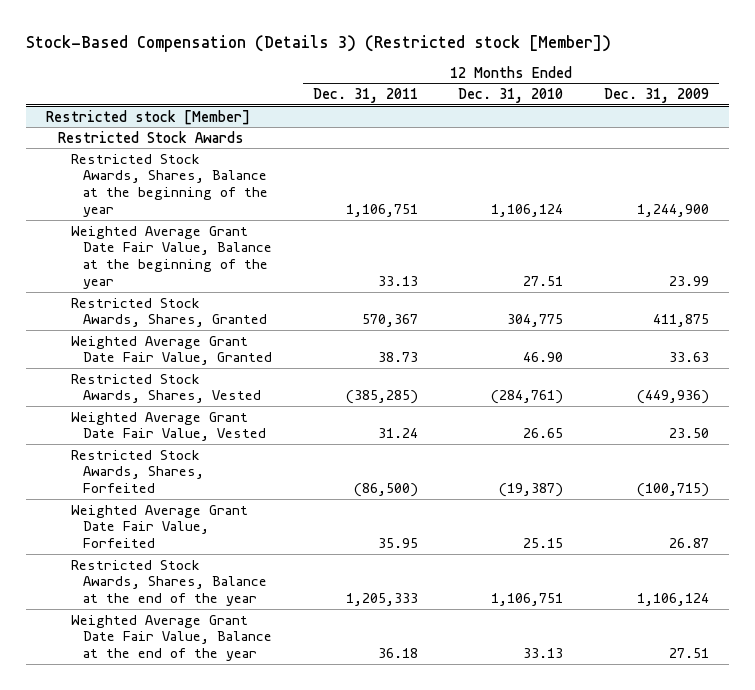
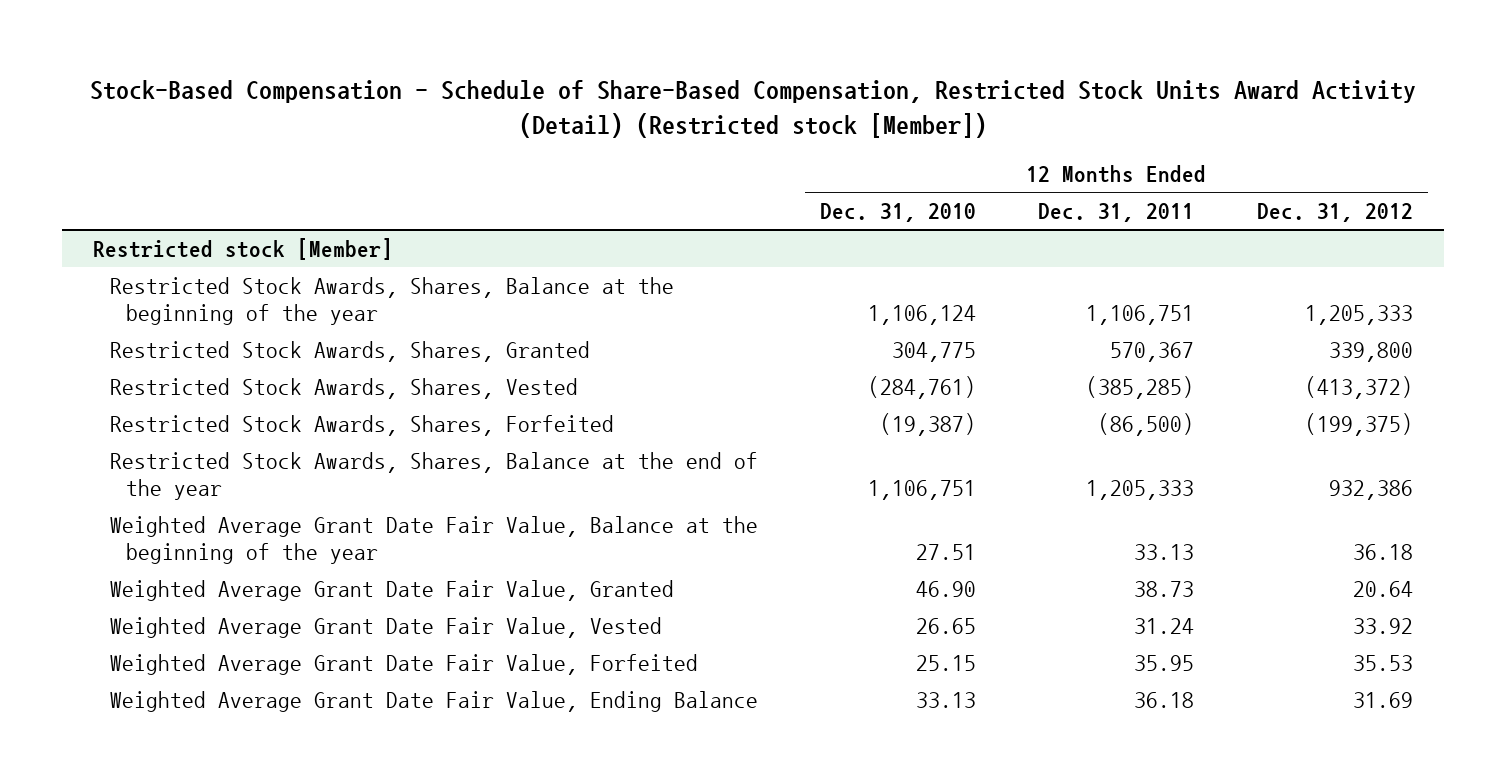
[25,35,611,53] Stock-Based Compensation (Details 3) (Restricted stock [Member]) -> [90,79,1417,139] Stock-Based Compensation - Schedule of Share-Based Compensation, Restricted Stock Units Award Activity (Detail) (Restricted stock [Member])
[603,88,709,104] Dec. 31, 2009 -> none
none -> [1256,203,1413,223] Dec. 31, 2012
[58,130,245,143] Restricted Stock Awards -> none
[70,225,273,290] Weighted Average Grant Date Fair Value, Balance at the beginning of the year -> [109,515,758,565] Weighted Average Grant Date Fair Value, Balance at the beginning of the year
[70,335,273,366] Weighted Average Grant Date Fair Value, Granted -> [109,579,674,601] Weighted Average Grant Date Fair Value, Granted
[70,411,267,442] Weighted Average Grant Date Fair Value, Vested -> [109,616,662,638] Weighted Average Grant Date Fair Value, Vested
[70,504,248,549] Weighted Average Grant Date Fair Value, Forfeited -> [109,653,698,675] Weighted Average Grant Date Fair Value, Forfeited
[70,614,273,662] Weighted Average Grant Date Fair Value, Balance at the end of the year -> [109,690,758,712] Weighted Average Grant Date Fair Value, Ending Balance

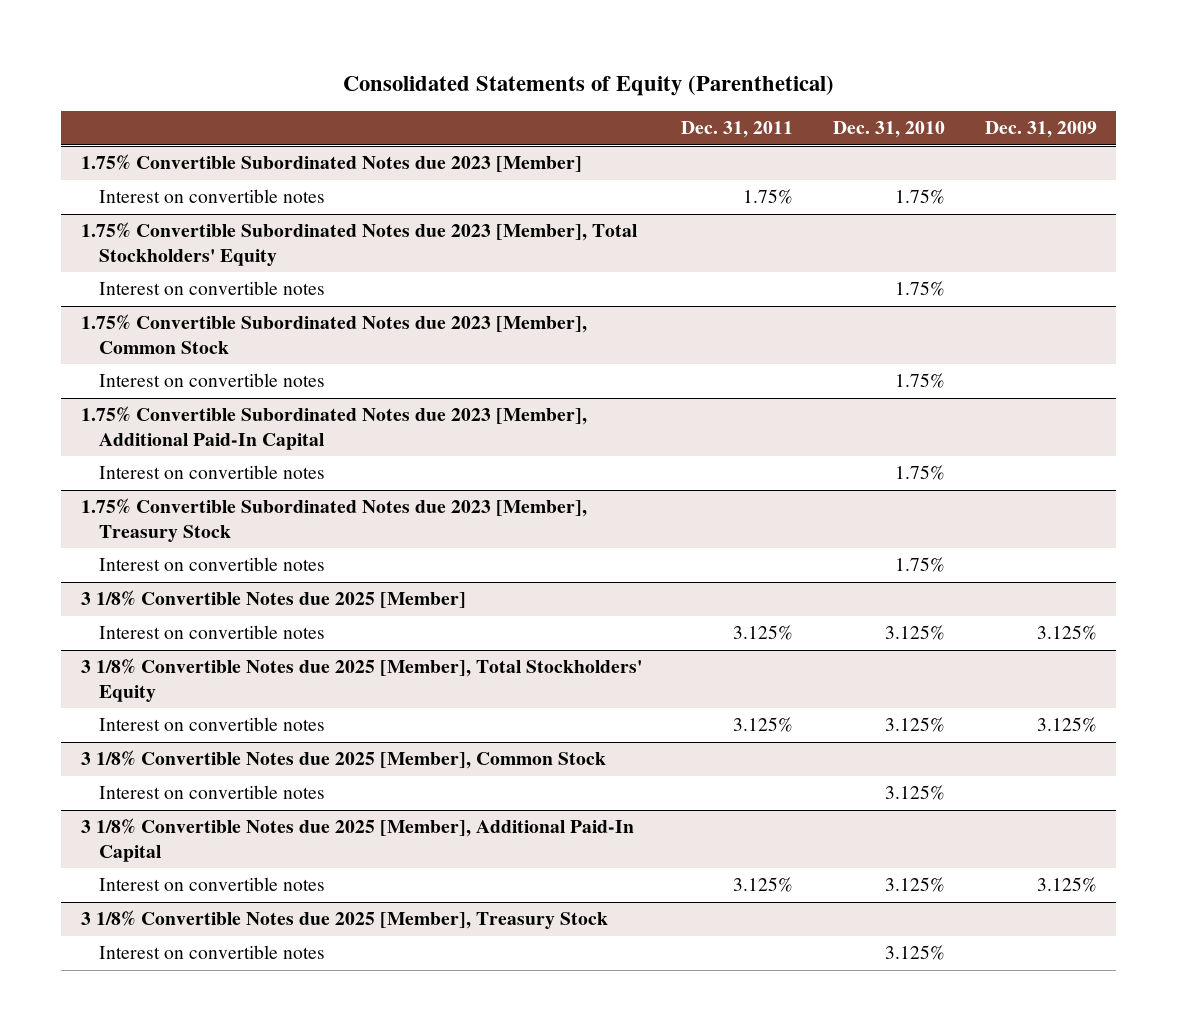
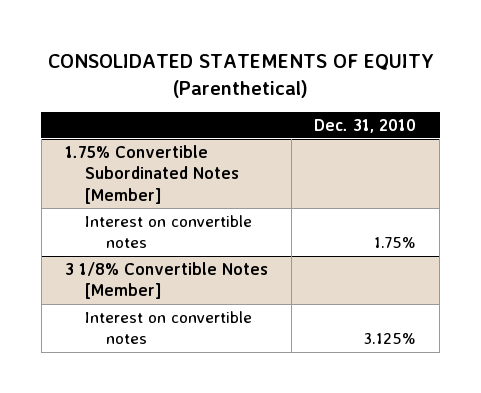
[342,75,834,97] Consolidated Statements of Equity (Parenthetical) -> [47,53,434,98] CONSOLIDATED STATEMENTS OF EQUITY (Parenthetical)
[681,121,794,139] Dec. 31, 2011 -> none
[984,121,1097,139] Dec. 31, 2009 -> none
[99,189,326,204] Interest on convertible notes -> none
[80,222,637,266] 1.75% Convertible Subordinated Notes due 2023 [Member], Total Stockholders' Equity -> none
[99,281,326,296] Interest on convertible notes -> none
[80,314,587,354] 1.75% Convertible Subordinated Notes due 2023 [Member], Common Stock -> none
[99,373,326,388] Interest on convertible notes -> none
[80,406,587,450] 1.75% Convertible Subordinated Notes due 2023 [Member], Additional Paid-In Capital -> none
[99,465,326,480] Interest on convertible notes -> none
[80,498,587,542] 1.75% Convertible Subordinated Notes due 2023 [Member], Treasury Stock -> none
[80,154,582,173] 1.75% Convertible Subordinated Notes due 2023 [Member] -> [64,144,240,204] 1.75% Convertible Subordinated Notes [Member]
[99,625,326,640] Interest on convertible notes -> none
[80,658,642,702] 3 1/8% Convertible Notes due 2025 [Member], Total Stockholders' Equity -> none
[99,717,326,732] Interest on convertible notes -> none
[80,750,606,770] 3 1/8% Convertible Notes due 2025 [Member], Common Stock -> none
[99,785,326,800] Interest on convertible notes -> none
[80,818,634,862] 3 1/8% Convertible Notes due 2025 [Member], Additional Paid-In Capital -> none
[99,877,326,892] Interest on convertible notes -> none
[80,910,608,930] 3 1/8% Convertible Notes due 2025 [Member], Treasury Stock -> none
[80,590,466,609] 3 1/8% Convertible Notes due 2025 [Member] -> [64,261,268,300] 3 1/8% Convertible Notes [Member]

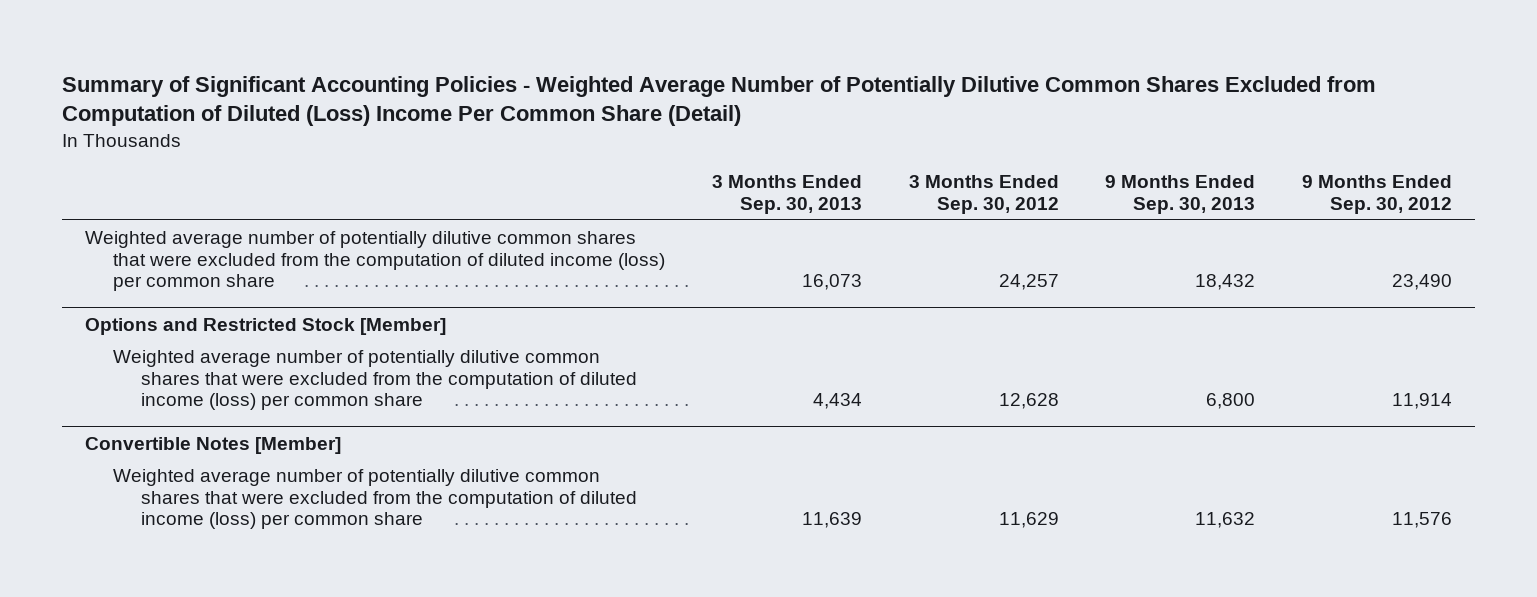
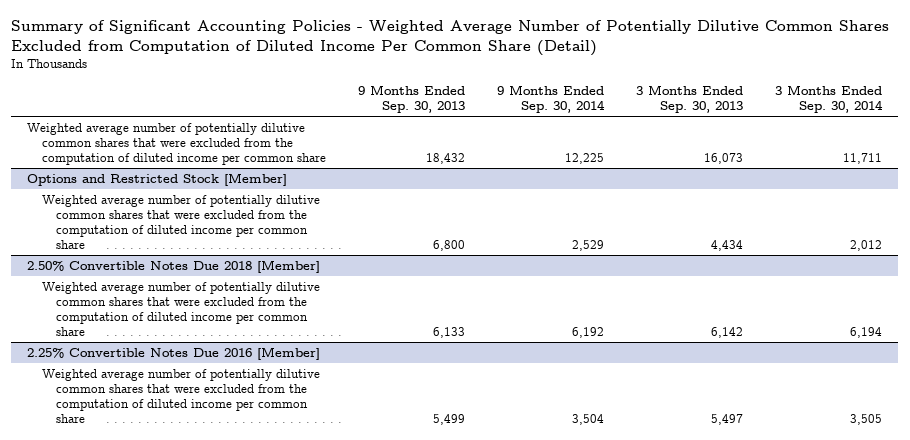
[62,75,1377,127] Summary of Significant Accounting Policies - Weighted Average Number of Potentially Dilutive Common Shares Excluded from Computation of Diluted (Loss) Income Per Common Share (Detail) -> [11,19,890,56] Summary of Significant Accounting Policies - Weighted Average Number of Potentially Dilutive Common Shares Excluded from Computation of Diluted Income Per Common Share (Detail)
[908,175,1059,215] 3 Months Ended Sep. 30, 2012 -> none
[1301,175,1452,215] 9 Months Ended Sep. 30, 2012 -> none
none -> [497,85,606,114] 9 Months Ended Sep. 30, 2014
none -> [775,85,884,114] 3 Months Ended Sep. 30, 2014
[85,230,666,292] Weighted average number of potentially dilutive common shares that were excluded from the computation of diluted income (loss) per common share -> [27,122,326,165] Weighted average number of potentially dilutive common shares that were excluded from the computation of diluted income per common share
[85,436,342,454] Convertible Notes [Member] -> none
[113,349,638,411] Weighted average number of potentially dilutive common shares that were excluded from the computation of diluted income (loss) per common share -> [41,194,320,249] Weighted average number of potentially dilutive common shares that were excluded from the computation of diluted income per common share
none -> [27,259,321,273] 2.50% Convertible Notes Due 2018 [Member]
[113,468,638,530] Weighted average number of potentially dilutive common shares that were excluded from the computation of diluted income (loss) per common share -> [41,281,320,336] Weighted average number of potentially dilutive common shares that were excluded from the computation of diluted income per common share
[802,512,863,529] 11,639 -> [711,326,744,338] 6,142
[1195,512,1256,529] 11,632 -> [432,326,465,338] 6,133
none -> [27,346,321,360] 2.25% Convertible Notes Due 2016 [Member]
none -> [41,368,320,423] Weighted average number of potentially dilutive common shares that were excluded from the computation of diluted income per common share

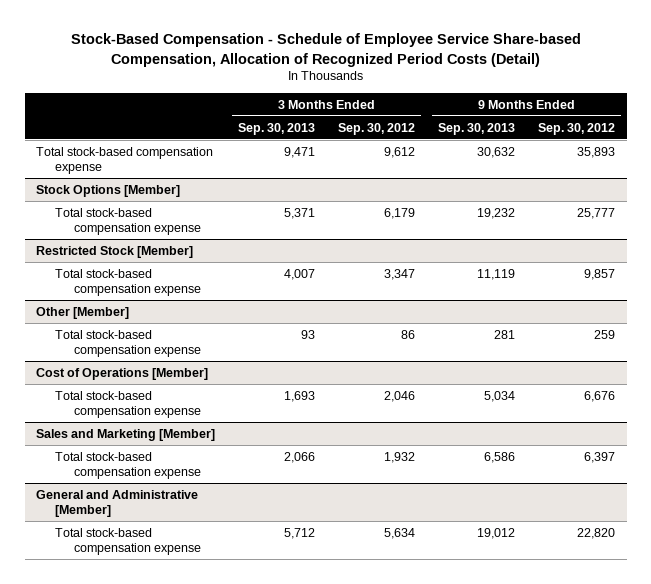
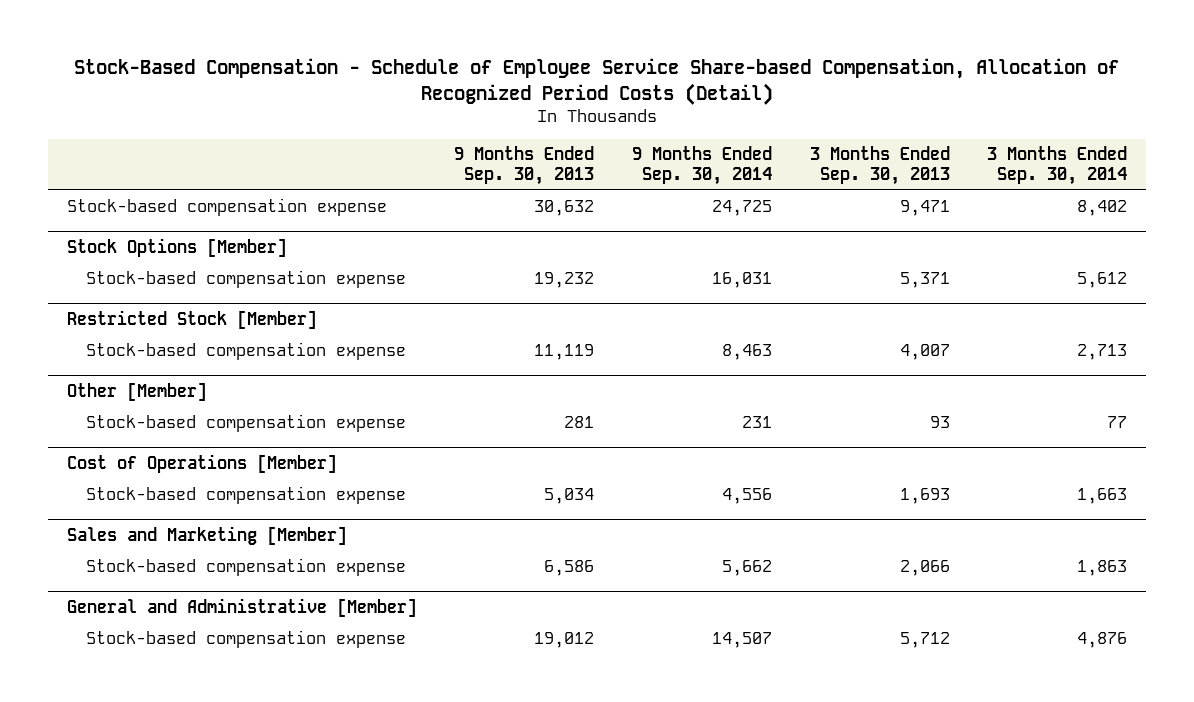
[338,122,416,135] Sep. 30, 2012 -> none
[538,122,616,135] Sep. 30, 2012 -> none
none -> [632,146,773,185] 9 Months Ended Sep. 30, 2014
none -> [987,146,1128,185] 3 Months Ended Sep. 30, 2014
[36,146,214,175] Total stock-based compensation expense -> [66,198,387,217] Stock-based compensation expense
[55,207,202,236] Total stock-based compensation expense -> [85,270,406,289] Stock-based compensation expense
[55,268,202,297] Total stock-based compensation expense -> [85,342,406,361] Stock-based compensation expense
[55,329,202,358] Total stock-based compensation expense -> [85,414,406,433] Stock-based compensation expense
[55,390,202,419] Total stock-based compensation expense -> [85,486,406,505] Stock-based compensation expense
[55,451,202,480] Total stock-based compensation expense -> [85,558,406,577] Stock-based compensation expense
[55,527,202,556] Total stock-based compensation expense -> [85,630,406,649] Stock-based compensation expense

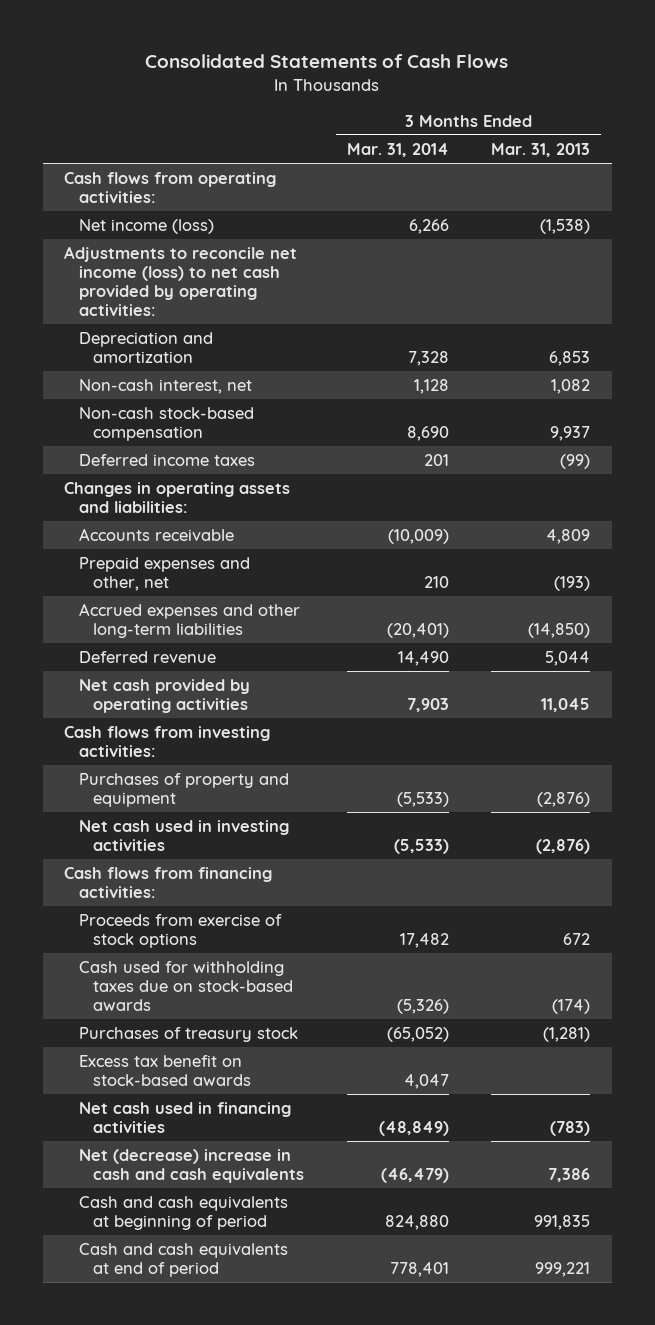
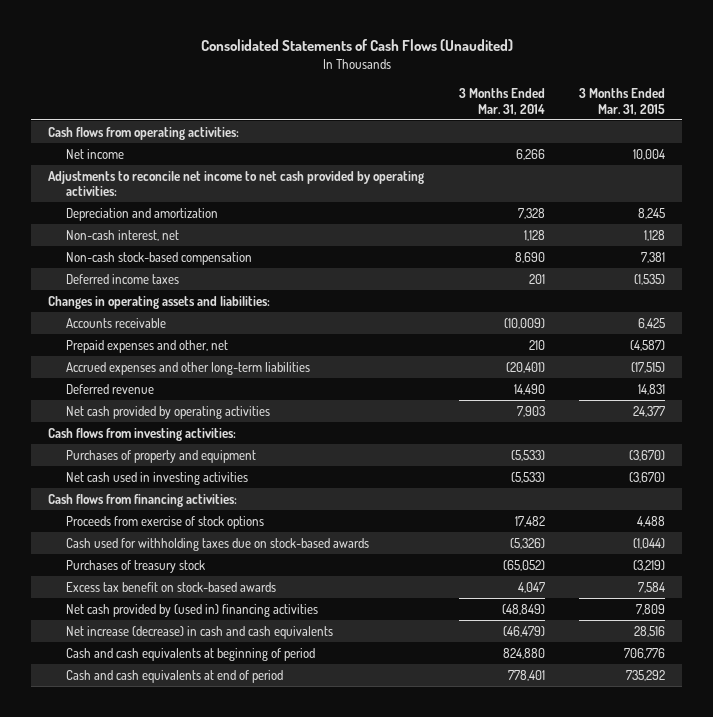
[145,54,509,69] Consolidated Statements of Cash Flows -> [200,39,513,52] Consolidated Statements of Cash Flows (Unaudited)
[491,142,591,157] Mar. 31, 2013 -> none
none -> [579,88,666,115] 3 Months Ended Mar. 31, 2015
[78,218,214,234] Net income (loss) -> [66,148,125,159] Net income
[64,245,298,316] Adjustments to reconcile net income (loss) to net cash provided by operating activities: -> [48,170,425,197] Adjustments to reconcile net income to net cash provided by operating activities:
[78,1101,291,1133] Net cash used in financing activities -> [66,603,319,617] Net cash provided by (used in) financing activities
[78,1148,305,1183] Net (decrease) increase in cash and cash equivalents -> [66,625,334,639] Net increase (decrease) in cash and cash equivalents

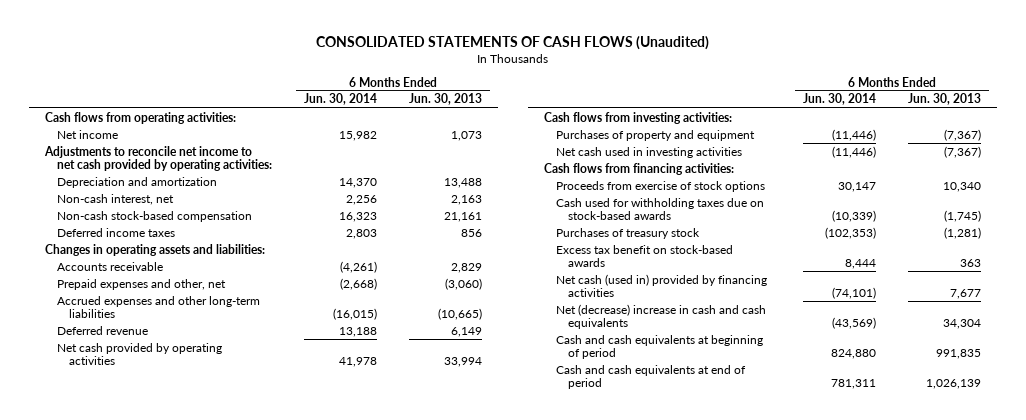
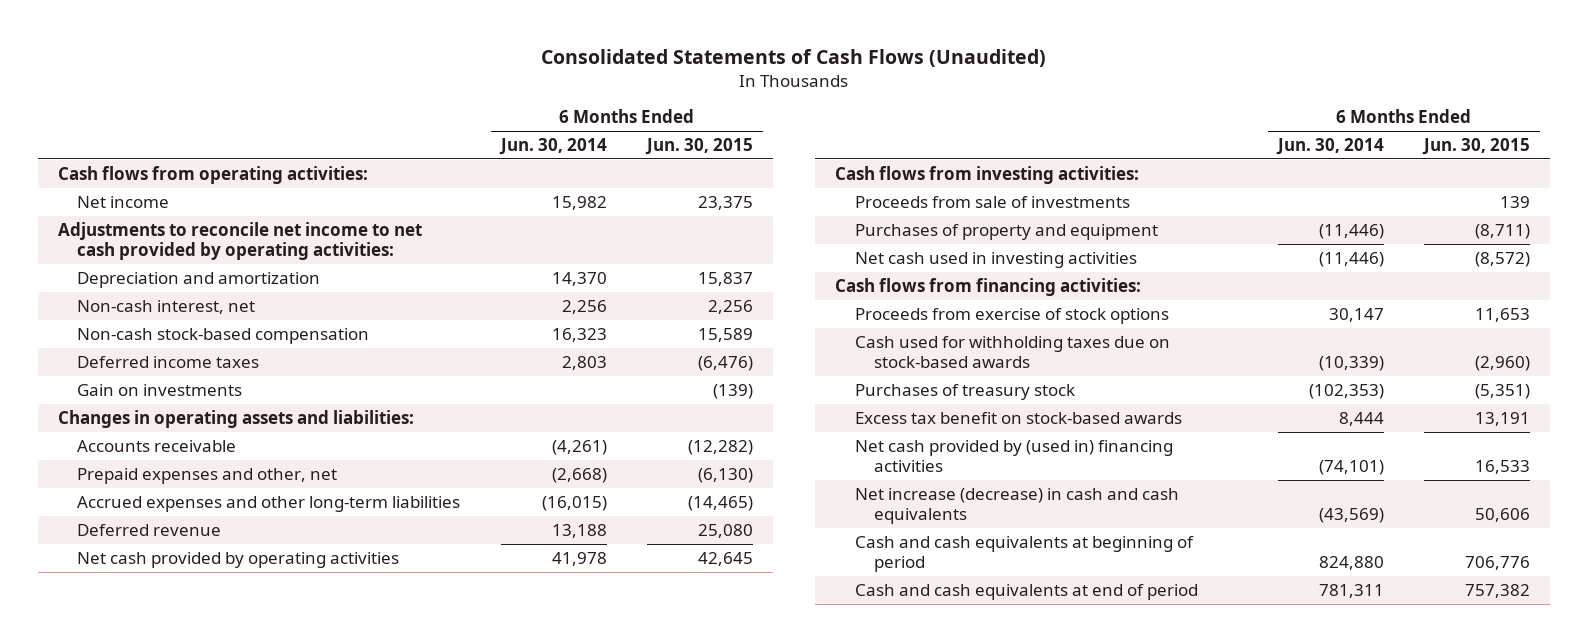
[315,35,709,50] CONSOLIDATED STATEMENTS OF CASH FLOWS (Unaudited) -> [541,49,1047,68] Consolidated Statements of Cash Flows (Unaudited)
[409,93,483,106] Jun. 30, 2013 -> none
none -> [644,138,753,156] Jun. 30, 2015
none -> [77,383,243,396] Gain on investments
none -> [854,195,1130,208] Proceeds from sale of investments
[555,273,767,298] Net cash (used in) provided by financing activities -> [854,439,1173,472] Net cash provided by (used in) financing activities
[555,303,766,330] Net (decrease) increase in cash and cash equivalents -> [854,487,1179,524] Net increase (decrease) in cash and cash equivalents

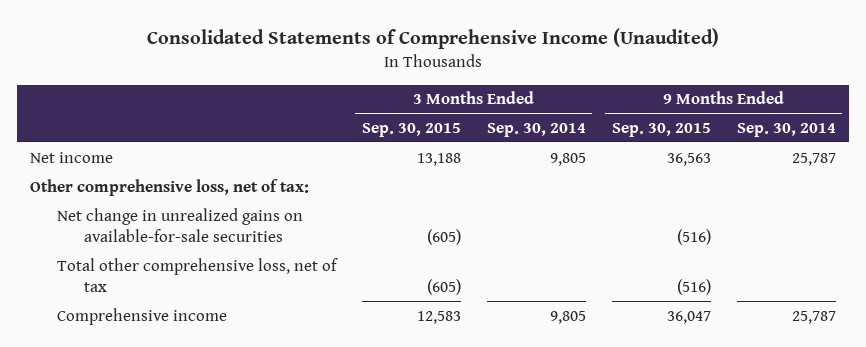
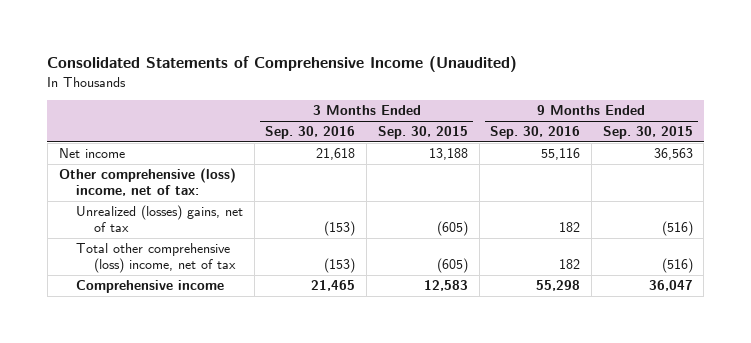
[486,122,586,137] Sep. 30, 2014 -> none
[736,122,836,137] Sep. 30, 2014 -> none
none -> [265,126,356,140] Sep. 30, 2016
none -> [490,126,581,140] Sep. 30, 2016
[30,178,310,196] Other comprehensive loss, net of tax: -> [58,168,236,197] Other comprehensive (loss) income, net of tax:
[57,207,304,243] Net change in unrealized gains on available-for-sale securities -> [76,205,244,233] Unrealized (losses) gains, net of tax
[57,257,339,293] Total other comprehensive loss, net of tax -> [76,243,236,274] Total other comprehensive (loss) income, net of tax

